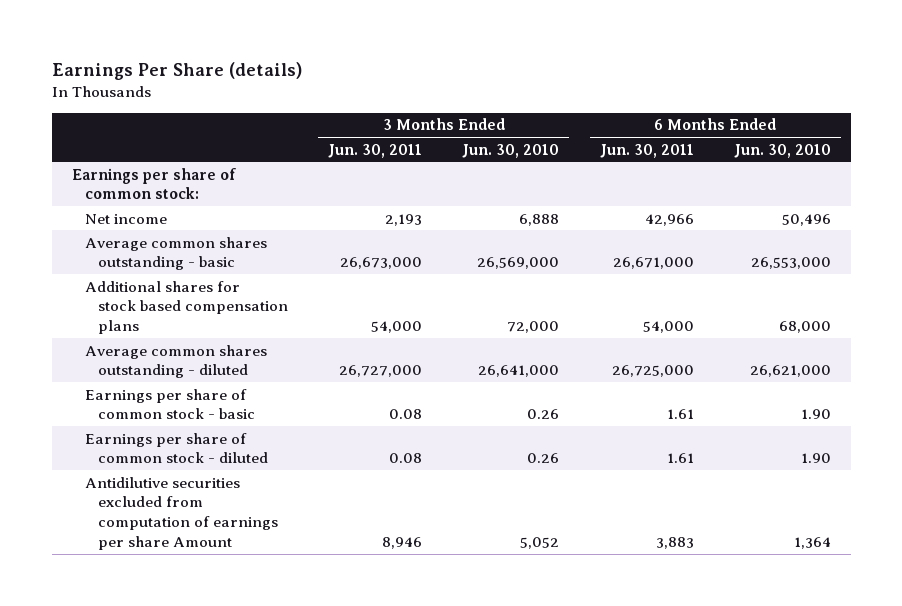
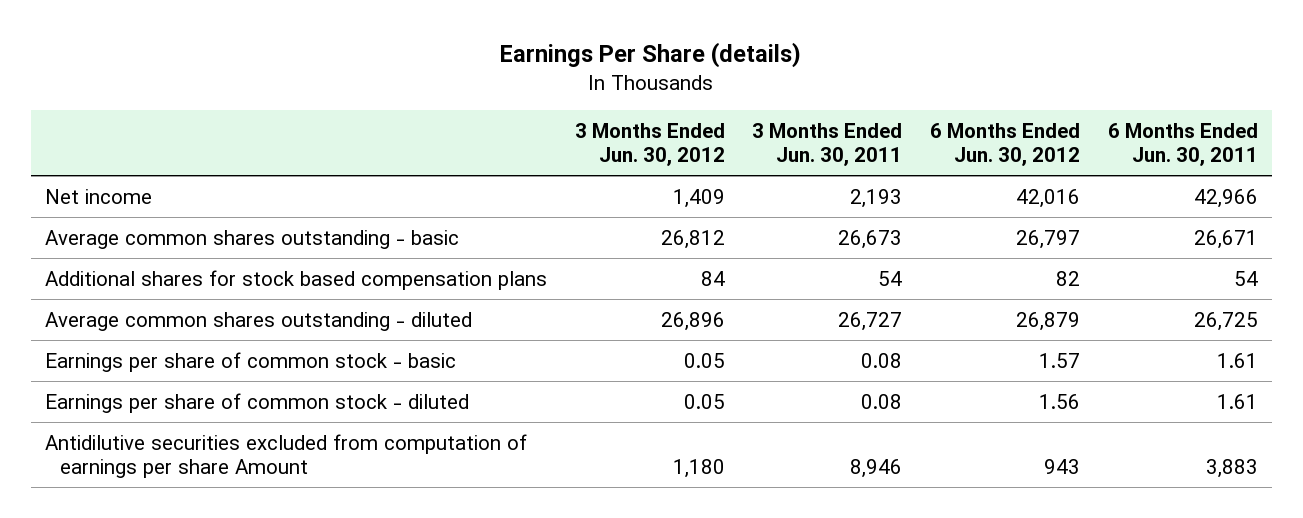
[462,143,560,158] Jun. 30, 2010 -> none
[733,143,831,158] Jun. 30, 2010 -> none
none -> [574,122,725,167] 3 Months Ended Jun. 30, 2012
none -> [930,122,1081,167] 6 Months Ended Jun. 30, 2012
[71,167,236,200] Earnings per share of common stock: -> none
[340,257,423,270] 26,673,000 -> [838,229,903,249] 26,673
[612,257,694,270] 26,671,000 -> [1194,229,1259,249] 26,671
[371,321,423,334] 54,000 -> [878,270,903,286] 54
[642,321,694,334] 54,000 -> [1234,270,1259,286] 54
[339,365,423,378] 26,727,000 -> [838,311,903,331] 26,727
[611,365,694,378] 26,725,000 -> [1194,311,1259,331] 26,725

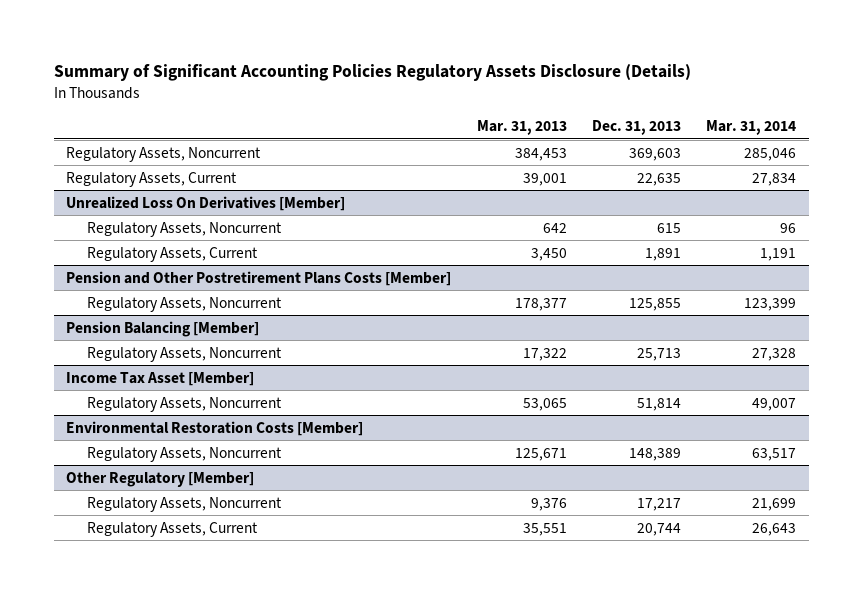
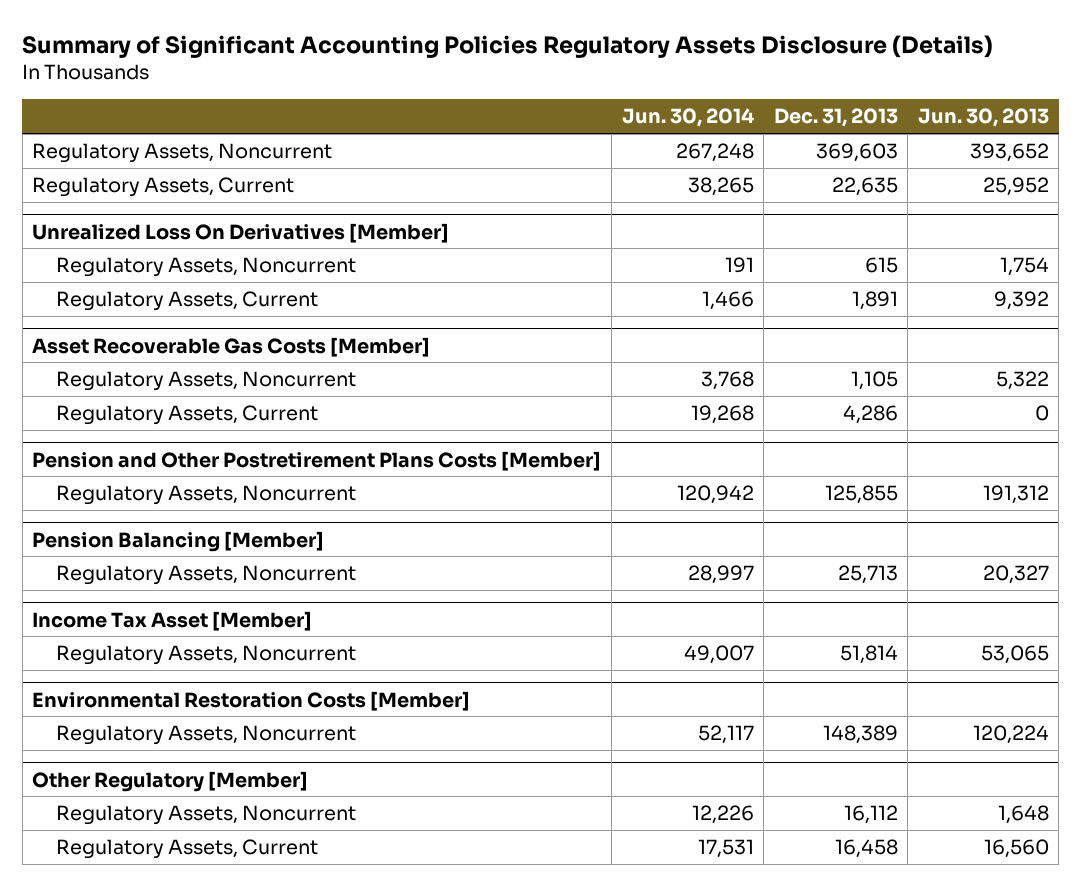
[476,120,567,136] Mar. 31, 2013 -> none
[706,120,797,136] Mar. 31, 2014 -> none
none -> [621,108,754,128] Jun. 30, 2014
none -> [917,108,1049,128] Jun. 30, 2013
none -> [32,336,431,357] Asset Recoverable Gas Costs [Member]
none -> [55,371,356,392] Regulatory Assets, Noncurrent
none -> [55,405,318,426] Regulatory Assets, Current
[636,497,681,511] 17,217 -> [843,805,898,825] 16,112
[636,522,681,536] 20,744 -> [834,839,898,859] 16,458

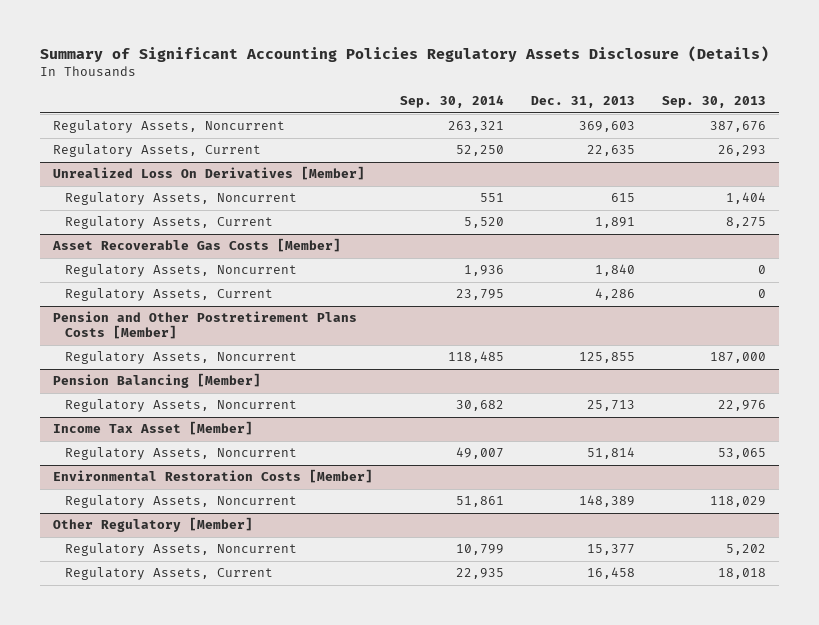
[621,108,754,128] Jun. 30, 2014 -> none
[917,108,1049,128] Jun. 30, 2013 -> none
none -> [400,95,505,109] Sep. 30, 2014
none -> [661,96,766,109] Sep. 30, 2013
[850,371,898,391] 1,105 -> [594,264,635,277] 1,840
[843,805,898,825] 16,112 -> [586,544,635,556] 15,377

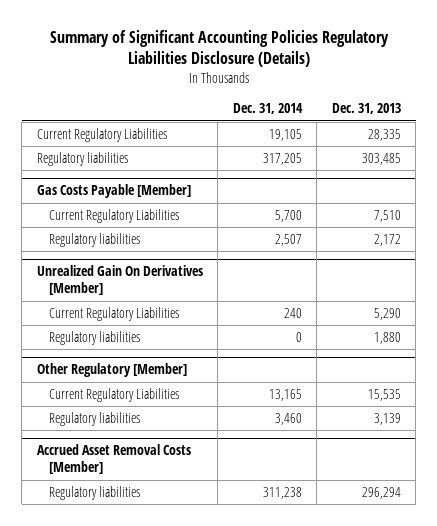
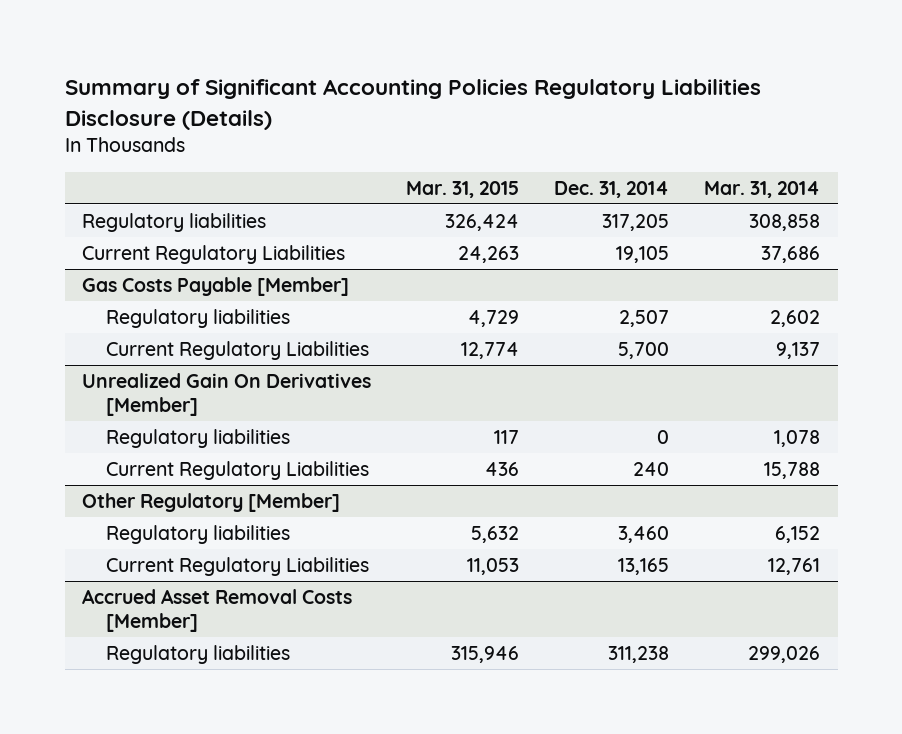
[331,103,401,115] Dec. 31, 2013 -> none
none -> [406,180,520,198] Mar. 31, 2015
none -> [704,180,821,198] Mar. 31, 2014
[36,128,167,143] Current Regulatory Liabilities -> [82,245,346,265] Current Regulatory Liabilities
[48,209,179,224] Current Regulatory Liabilities -> [106,341,370,361] Current Regulatory Liabilities
[48,307,179,322] Current Regulatory Liabilities -> [106,461,370,481] Current Regulatory Liabilities
[48,388,179,403] Current Regulatory Liabilities -> [106,557,370,577] Current Regulatory Liabilities

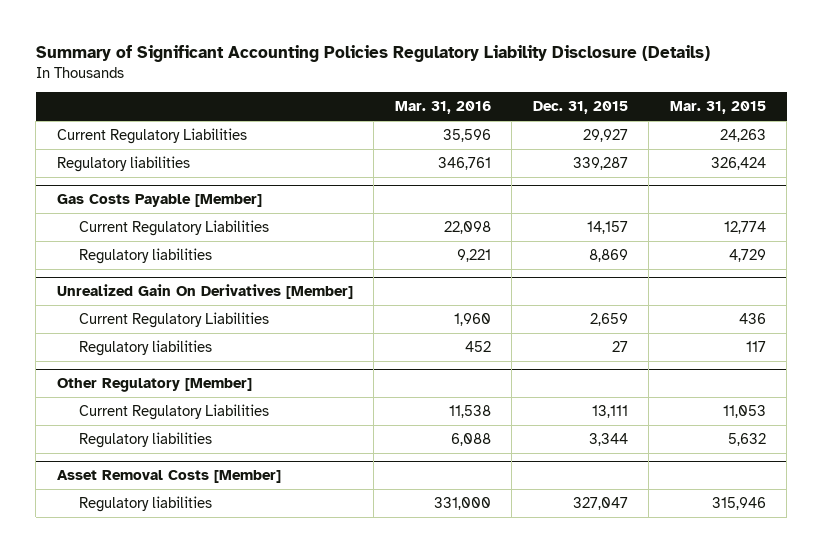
[64,79,761,130] Summary of Significant Accounting Policies Regulatory Liabilities Disclosure (Details) -> [35,45,710,63] Summary of Significant Accounting Policies Regulatory Liability Disclosure (Details)
[554,180,670,198] Dec. 31, 2014 -> none
[704,180,821,198] Mar. 31, 2014 -> none
none -> [394,101,491,115] Mar. 31, 2016
none -> [532,101,628,115] Dec. 31, 2015
[82,213,267,233] Regulatory liabilities -> [56,155,190,172] Regulatory liabilities
[106,309,291,329] Regulatory liabilities -> [79,247,213,264] Regulatory liabilities
[106,429,291,449] Regulatory liabilities -> [79,339,213,356] Regulatory liabilities
[106,525,291,545] Regulatory liabilities -> [79,431,213,448] Regulatory liabilities
[82,589,353,632] Accrued Asset Removal Costs [Member] -> [56,470,281,484] Asset Removal Costs [Member]

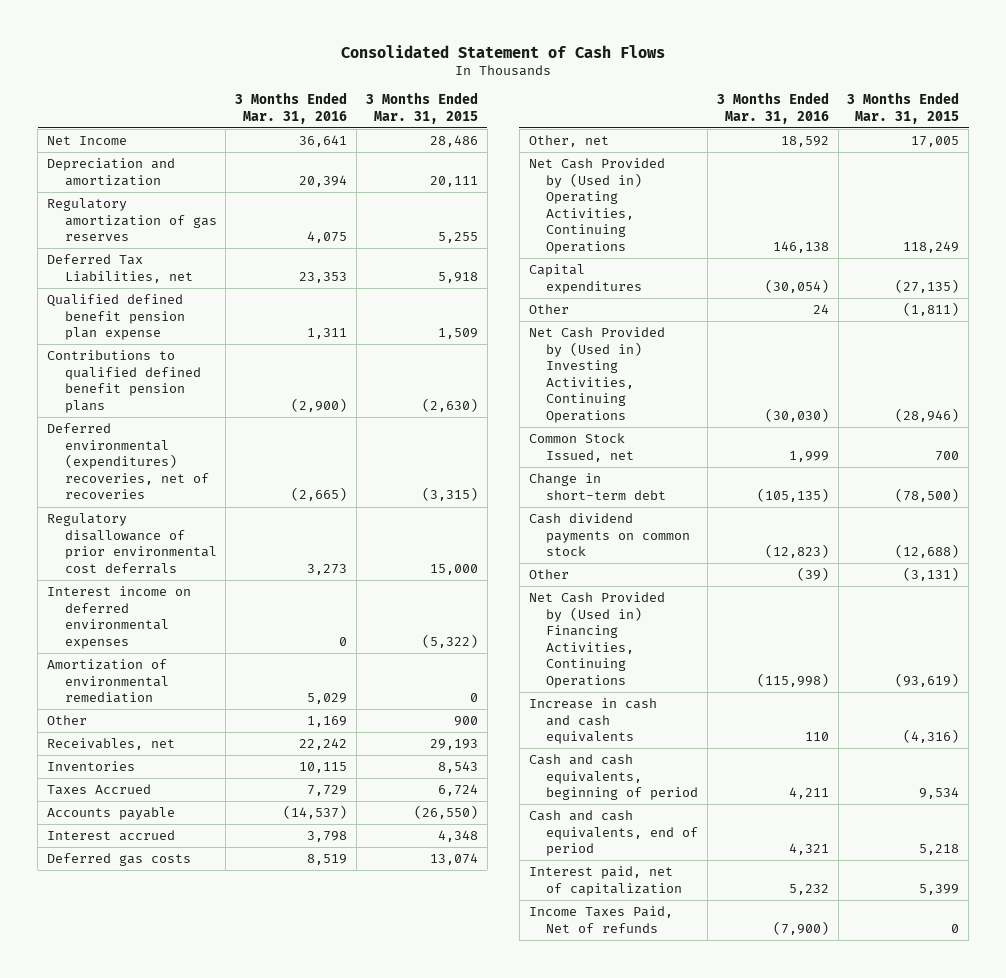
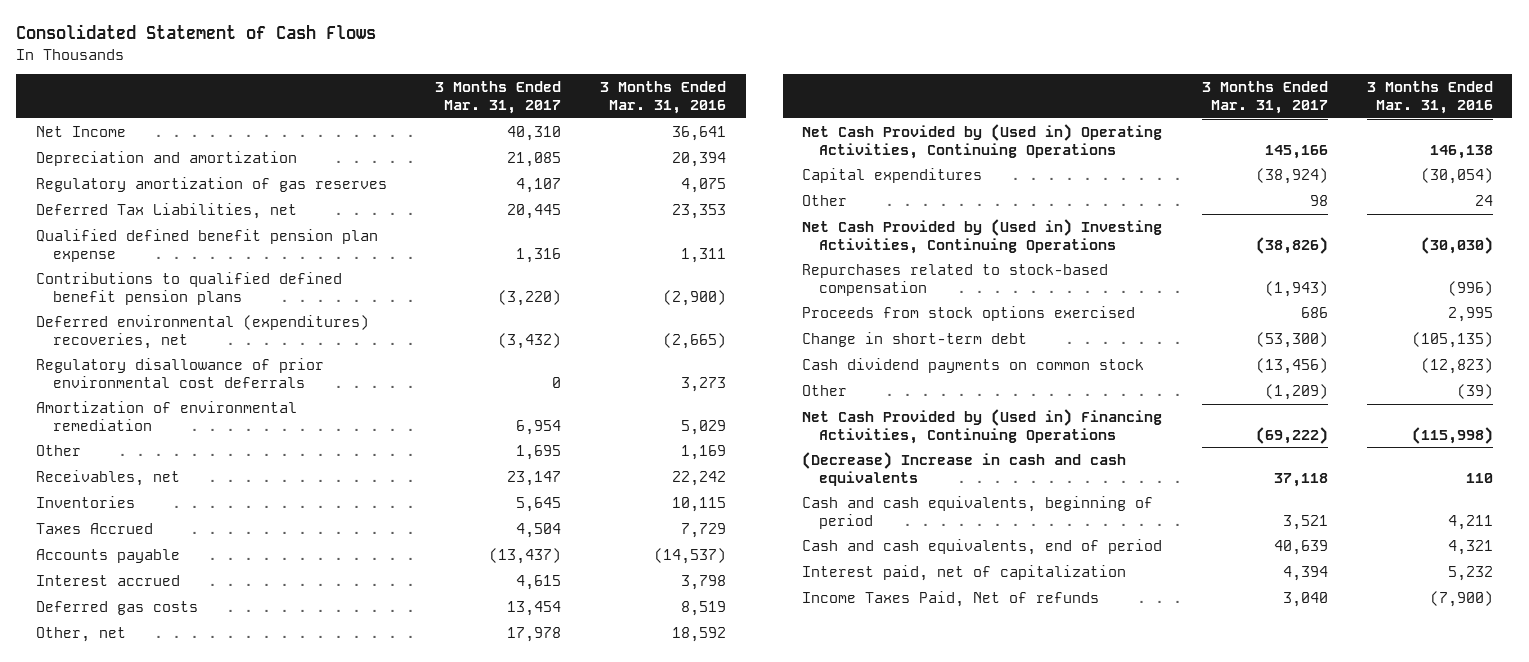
[365,92,478,124] 3 Months Ended Mar. 31, 2015 -> none
none -> [435,81,562,115] 3 Months Ended Mar. 31, 2017
[47,423,209,500] Deferred environmental (expenditures) recoveries, net of recoveries -> [35,314,369,349] Deferred environmental (expenditures) recoveries, net
[47,586,192,649] Interest income on deferred environmental expenses -> none
[528,433,635,462] Common Stock Issued, net -> none
none -> [802,263,1109,296] Repurchases related to stock-based compensation
none -> [802,305,1136,321] Proceeds from stock options exercised
[528,698,657,745] Increase in cash and cash equivalents -> [802,451,1127,486] (Decrease) Increase in cash and cash equivalents

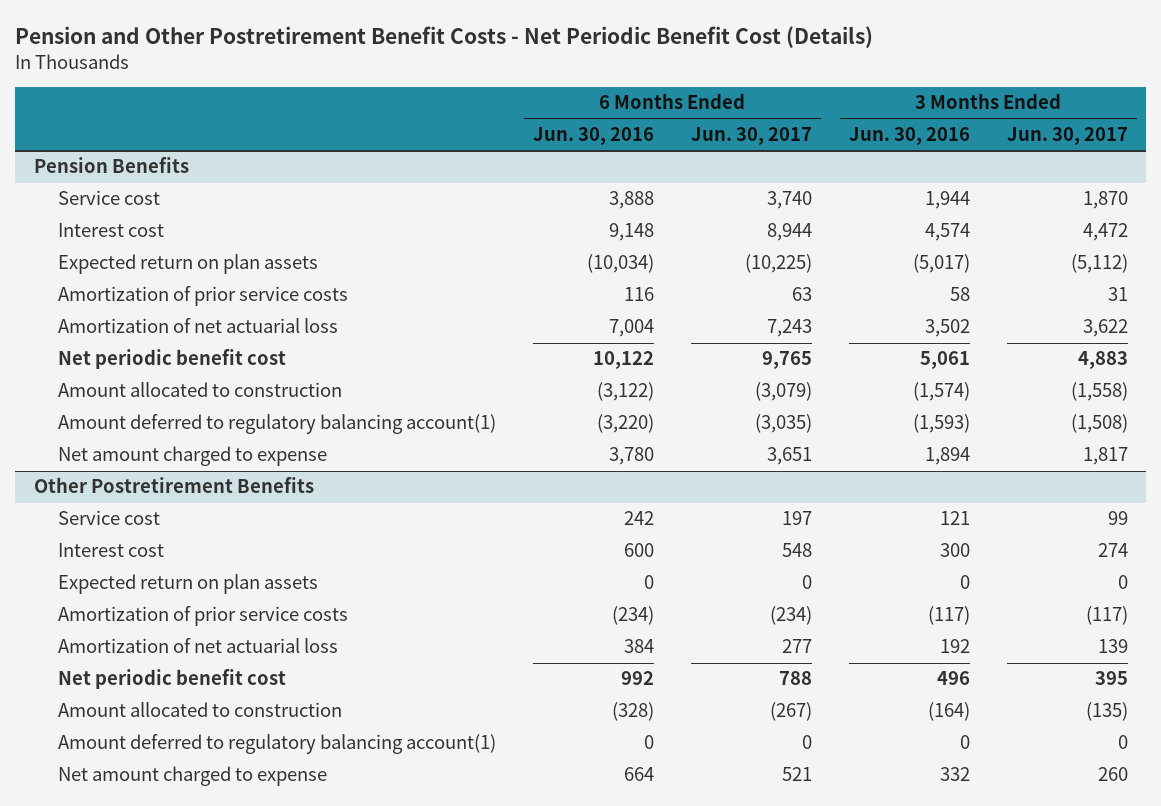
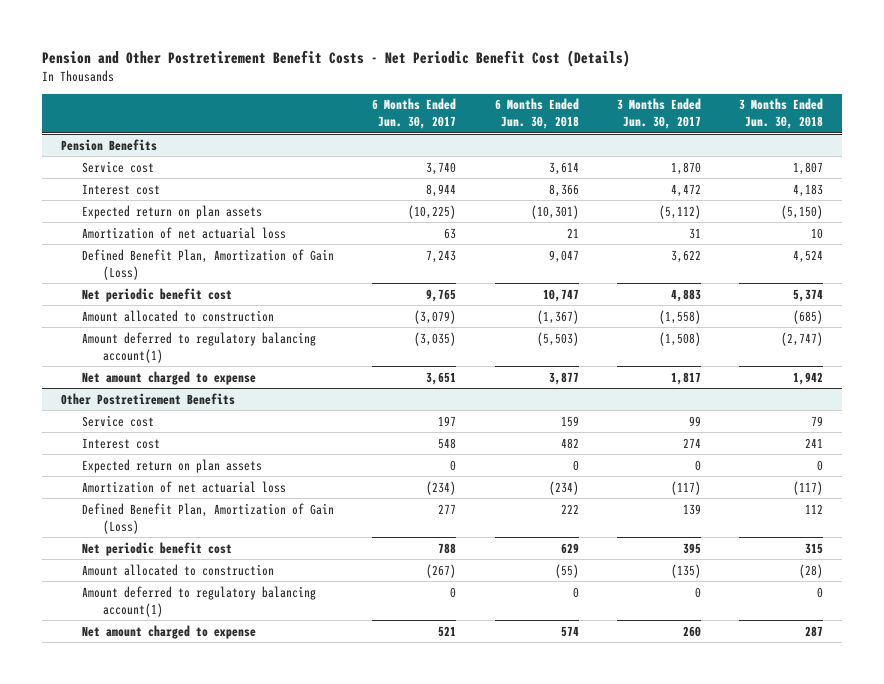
[532,127,654,146] Jun. 30, 2016 -> none
[848,127,970,146] Jun. 30, 2016 -> none
none -> [494,98,579,130] 6 Months Ended Jun. 30, 2018
none -> [738,98,823,130] 3 Months Ended Jun. 30, 2018
[57,286,348,307] Amortization of prior service costs -> none
[766,319,812,338] 7,243 -> [444,227,457,239] 63
[1082,319,1128,338] 3,622 -> [688,227,701,239] 31
none -> [82,248,335,280] Defined Benefit Plan, Amortization of Gain (Loss)
[57,606,348,627] Amortization of prior service costs -> none
[781,639,812,654] 277 -> [426,480,457,495] (234)
[1097,639,1128,654] 139 -> [670,480,701,495] (117)
none -> [82,502,335,534] Defined Benefit Plan, Amortization of Gain (Loss)

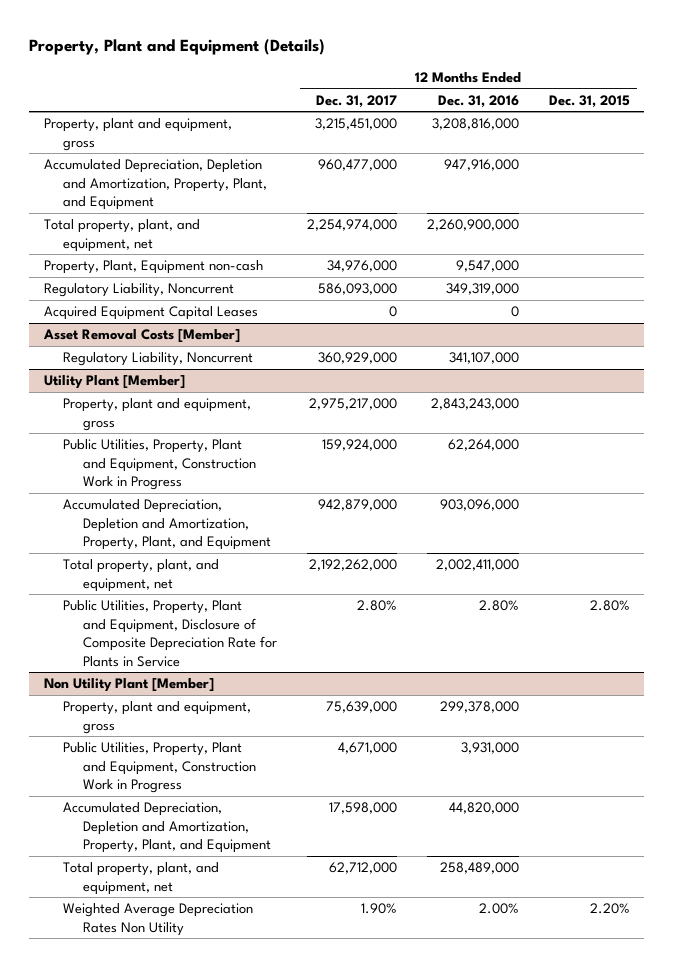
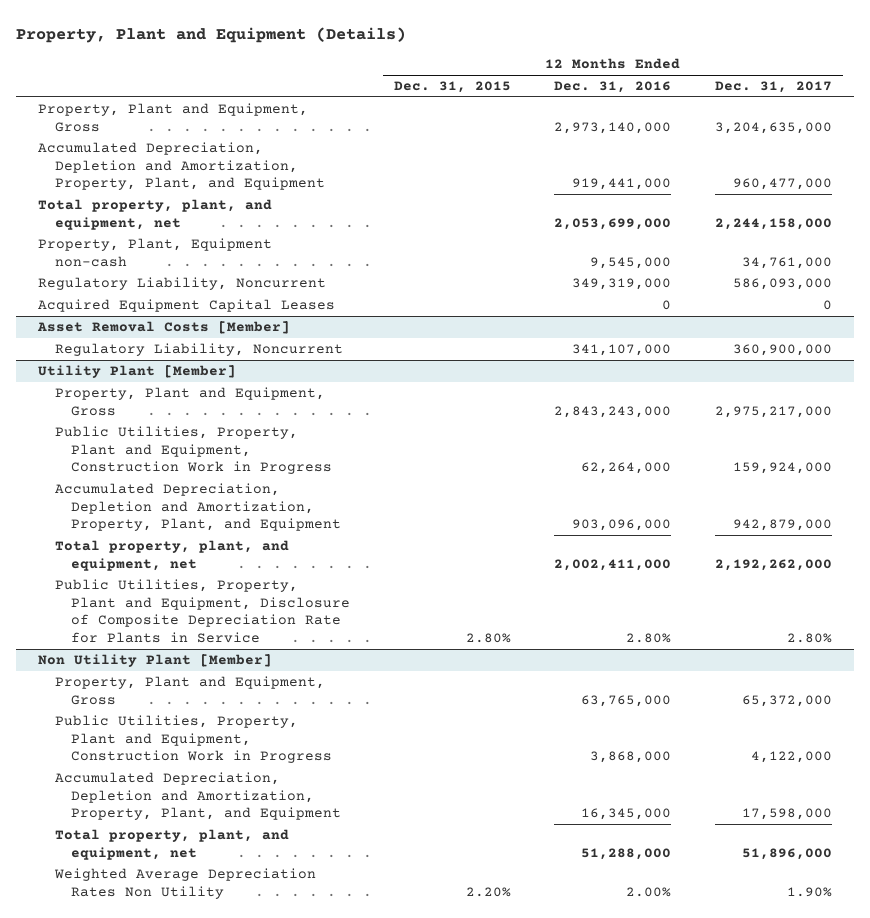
[43,118,232,151] Property, plant and equipment, gross -> [38,103,309,132] Property, Plant and Equipment, Gross
[315,118,398,131] 3,215,451,000 -> [714,121,832,134] 3,204,635,000
[431,118,519,131] 3,208,816,000 -> [554,121,672,134] 2,973,140,000
[443,159,519,172] 947,916,000 -> [572,178,672,191] 919,441,000
[307,219,398,232] 2,254,974,000 -> [714,217,832,230] 2,244,158,000
[426,219,519,232] 2,260,900,000 -> [554,217,672,230] 2,053,699,000
[327,260,398,273] 34,976,000 -> [741,256,832,269] 34,761,000
[455,260,519,273] 9,547,000 -> [590,256,672,269] 9,545,000
[318,352,398,365] 360,929,000 -> [732,344,832,357] 360,900,000
[63,398,252,431] Property, plant and equipment, gross -> [54,387,325,416] Property, Plant and Equipment, Gross
[63,701,252,734] Property, plant and equipment, gross -> [54,676,325,705] Property, Plant and Equipment, Gross
[326,701,398,714] 75,639,000 -> [741,694,832,707] 65,372,000
[439,701,519,714] 299,378,000 -> [581,694,672,707] 63,765,000
[338,742,398,755] 4,671,000 -> [750,751,832,764] 4,122,000
[460,742,519,755] 3,931,000 -> [590,751,672,764] 3,868,000
[448,802,519,815] 44,820,000 -> [581,808,672,821] 16,345,000
[329,862,398,875] 62,712,000 -> [741,847,832,860] 51,896,000
[439,862,519,875] 258,489,000 -> [581,847,672,860] 51,288,000

